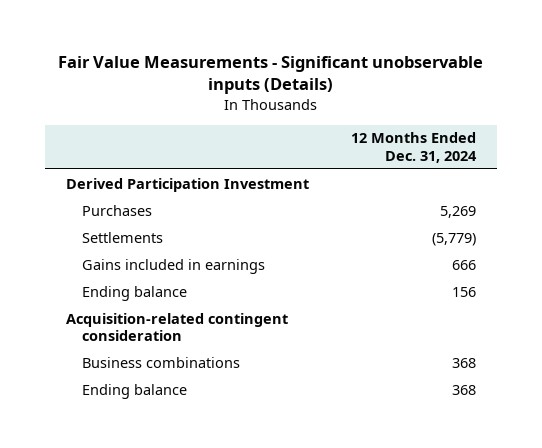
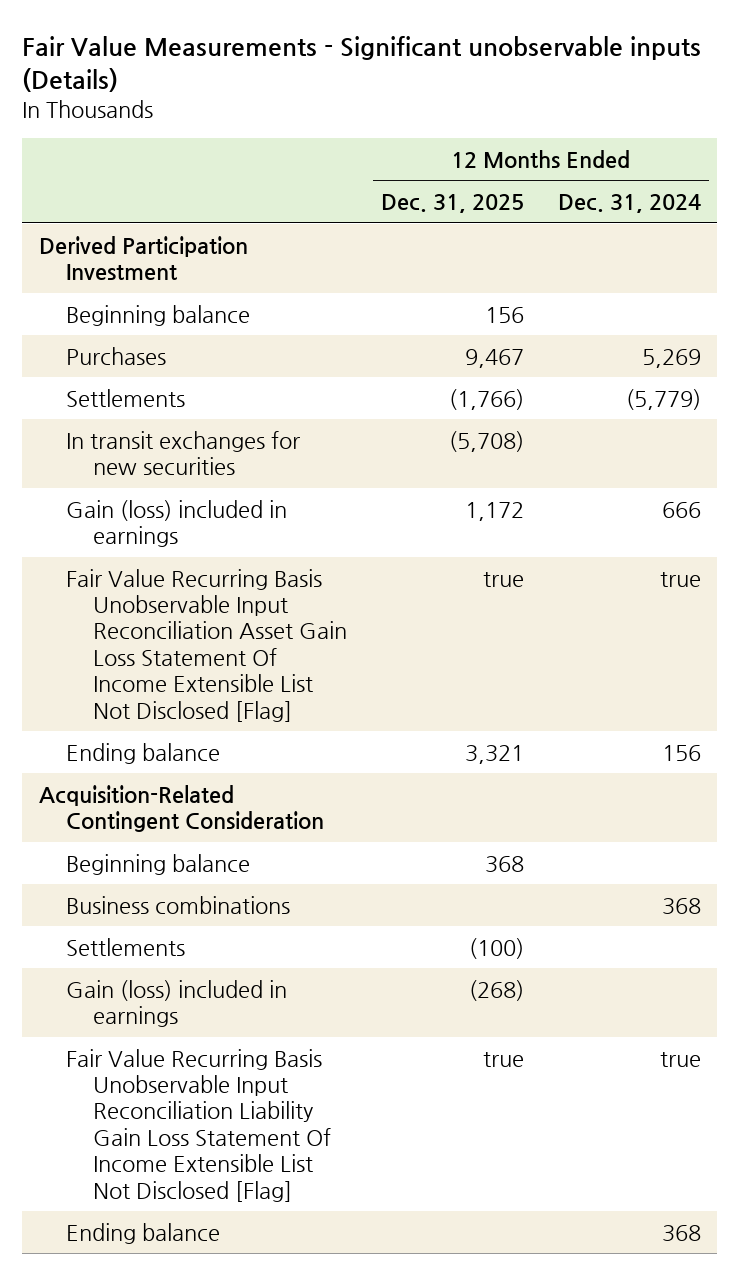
none -> [380,193,524,213] Dec. 31, 2025
none -> [65,304,250,326] Beginning balance
none -> [65,430,300,476] In transit exchanges for new securities
[82,258,266,274] Gains included in earnings -> [65,499,287,548] Gain (loss) included in earnings
none -> [65,568,348,722] Fair Value Recurring Basis Unobservable Input Reconciliation Asset Gain Loss Statement Of Income Extensible List Not Disclosed [Flag]
[66,312,289,342] Acquisition-related contingent consideration -> [38,784,324,833] Acquisition-Related Contingent Consideration
none -> [65,853,250,875] Beginning balance
none -> [65,937,185,956] Settlements
none -> [65,979,287,1028] Gain (loss) included in earnings
none -> [65,1048,332,1202] Fair Value Recurring Basis Unobservable Input Reconciliation Liability Gain Loss Statement Of Income Extensible List Not Disclosed [Flag]

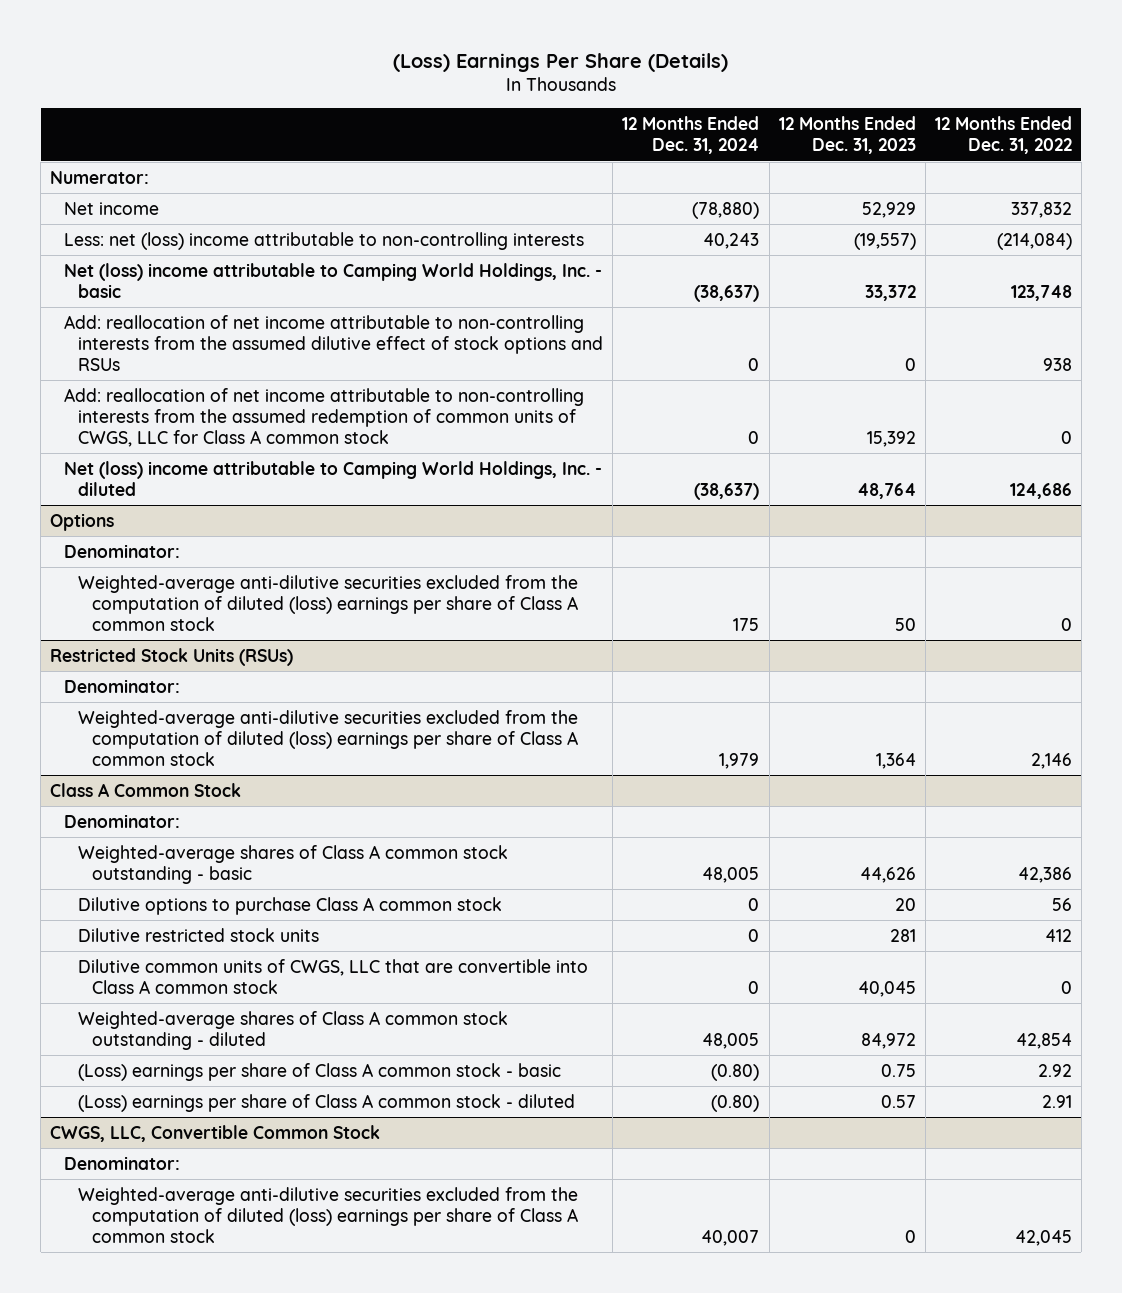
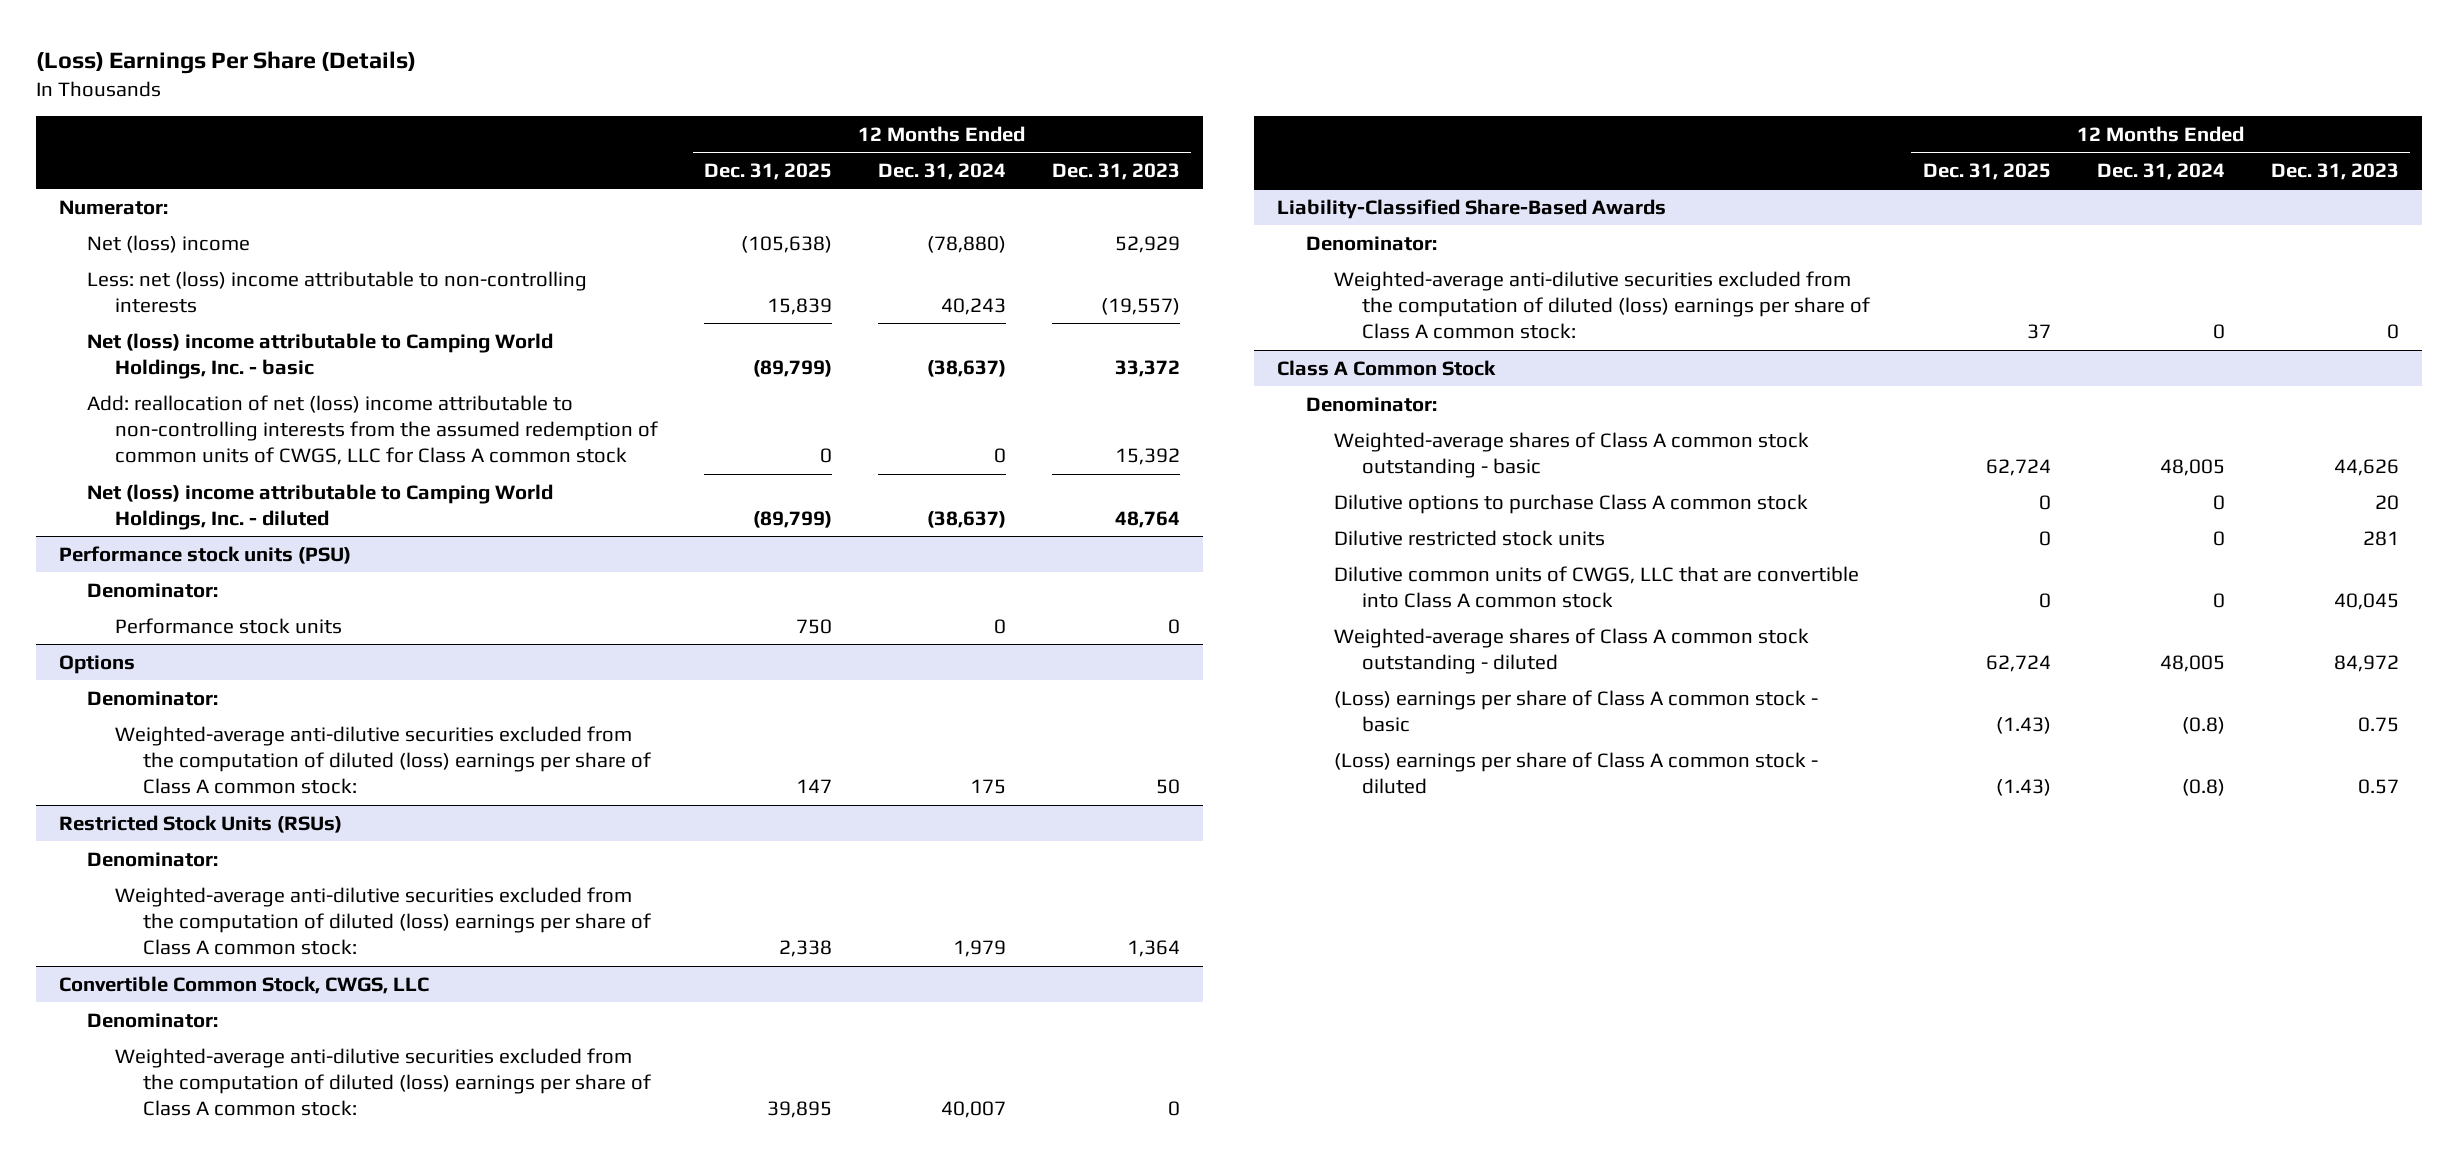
[934,116,1072,155] 12 Months Ended Dec. 31, 2022 -> none
none -> [704,162,833,180] Dec. 31, 2025
[64,201,160,215] Net income -> [86,234,250,253] Net (loss) income
[64,314,604,371] Add: reallocation of net income attributable to non-controlling interests from the assumed dilutive effect of stock options and RSUs -> none
[64,387,585,447] Add: reallocation of net income attributable to non-controlling interests from the assumed redemption of common units of CWGS, LLC for Class A common stock -> [86,394,659,466] Add: reallocation of net (loss) income attributable to non-controlling interests from the assumed redemption of common units of CWGS, LLC for Class A common stock
none -> [58,545,351,564] Performance stock units (PSU)
none -> [86,582,218,598] Denominator:
none -> [115,617,343,634] Performance stock units
[78,574,579,631] Weighted-average anti-dilutive securities excluded from the computation of diluted (loss) earnings per share of Class A common stock -> [115,725,652,795] Weighted-average anti-dilutive securities excluded from the computation of diluted (loss) earnings per share of Class A common stock:
[78,709,579,766] Weighted-average anti-dilutive securities excluded from the computation of diluted (loss) earnings per share of Class A common stock -> [115,886,652,956] Weighted-average anti-dilutive securities excluded from the computation of diluted (loss) earnings per share of Class A common stock:
none -> [58,975,429,994] Convertible Common Stock, CWGS, LLC
none -> [86,1012,218,1028] Denominator:
none -> [115,1047,652,1117] Weighted-average anti-dilutive securities excluded from the computation of diluted (loss) earnings per share of Class A common stock:
none -> [1277,198,1667,219] Liability-Classified Share-Based Awards
none -> [1305,235,1437,251] Denominator:
none -> [1333,270,1870,340] Weighted-average anti-dilutive securities excluded from the computation of diluted (loss) earnings per share of Class A common stock:
[50,1124,381,1142] CWGS, LLC, Convertible Common Stock -> none
[64,1155,181,1170] Denominator: -> none
[78,1186,579,1243] Weighted-average anti-dilutive securities excluded from the computation of diluted (loss) earnings per share of Class A common stock -> none
[711,1063,760,1081] (0.80) -> [2181,717,2225,735] (0.8)
[711,1094,760,1112] (0.80) -> [2181,779,2225,797] (0.8)

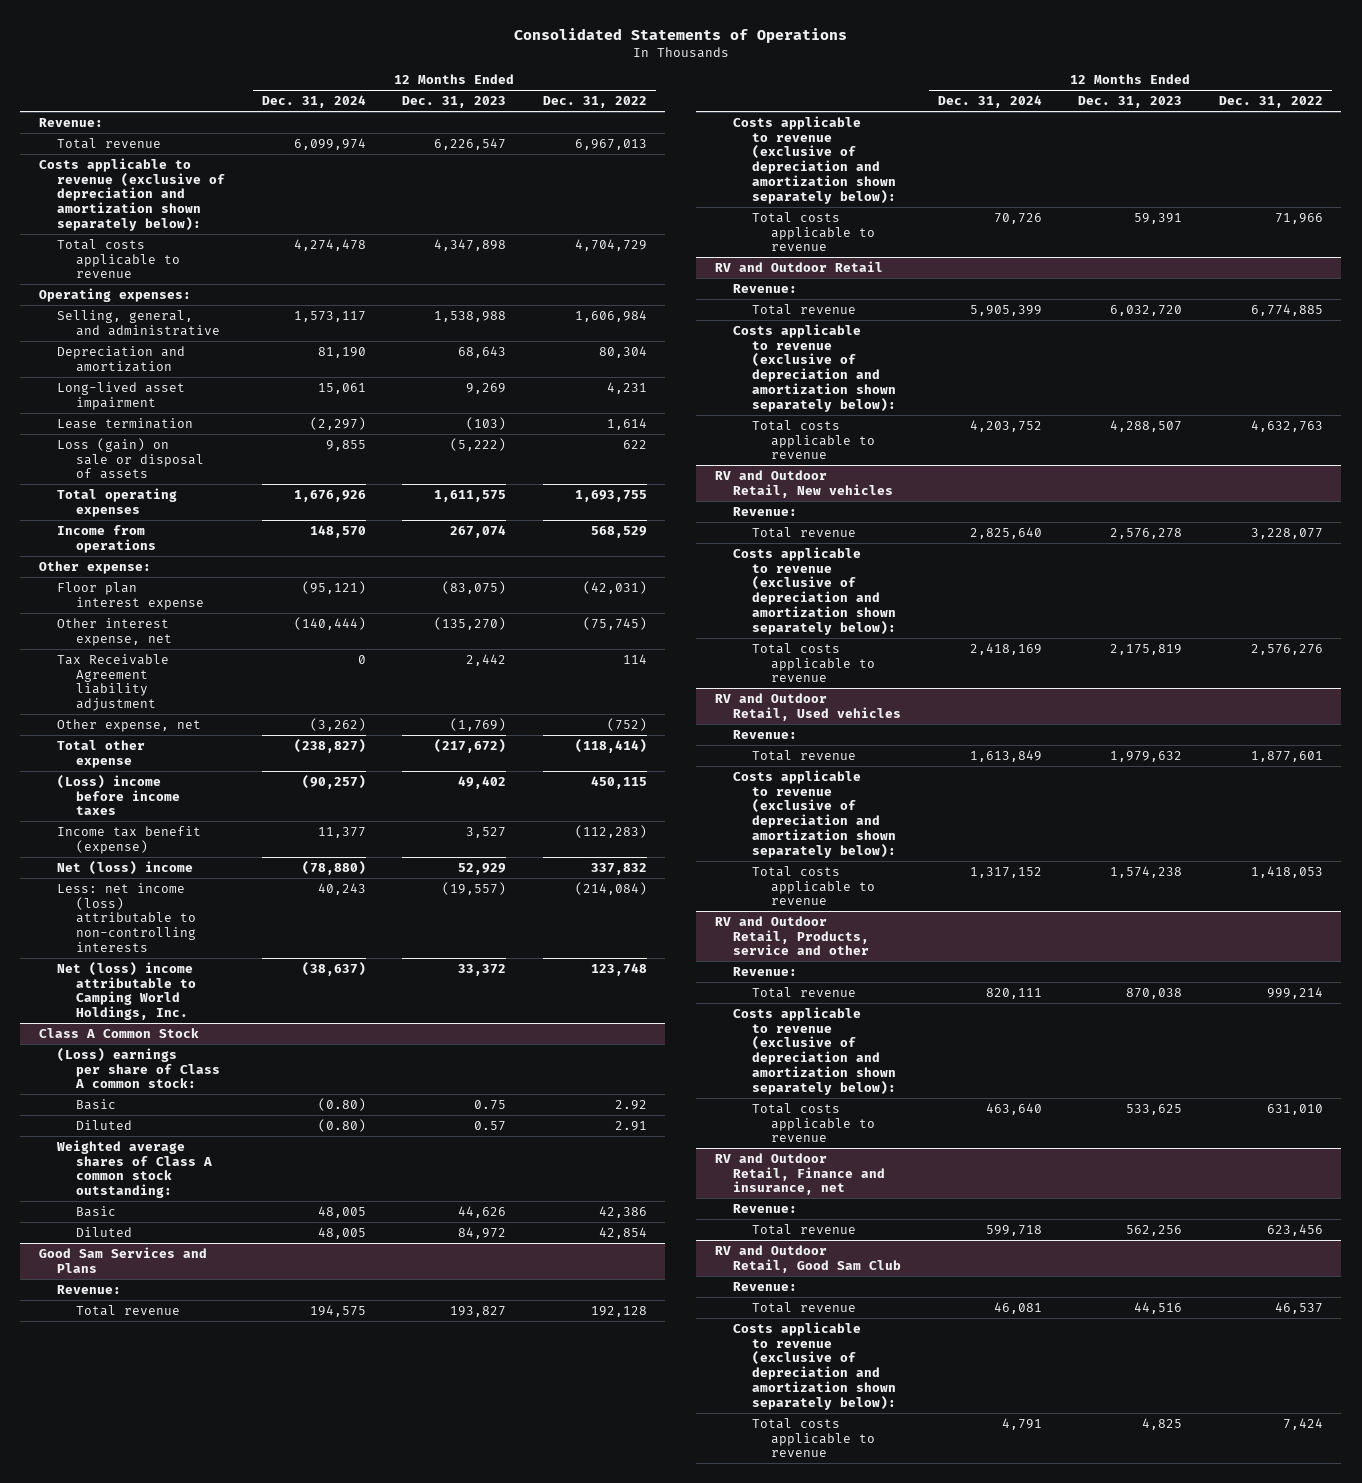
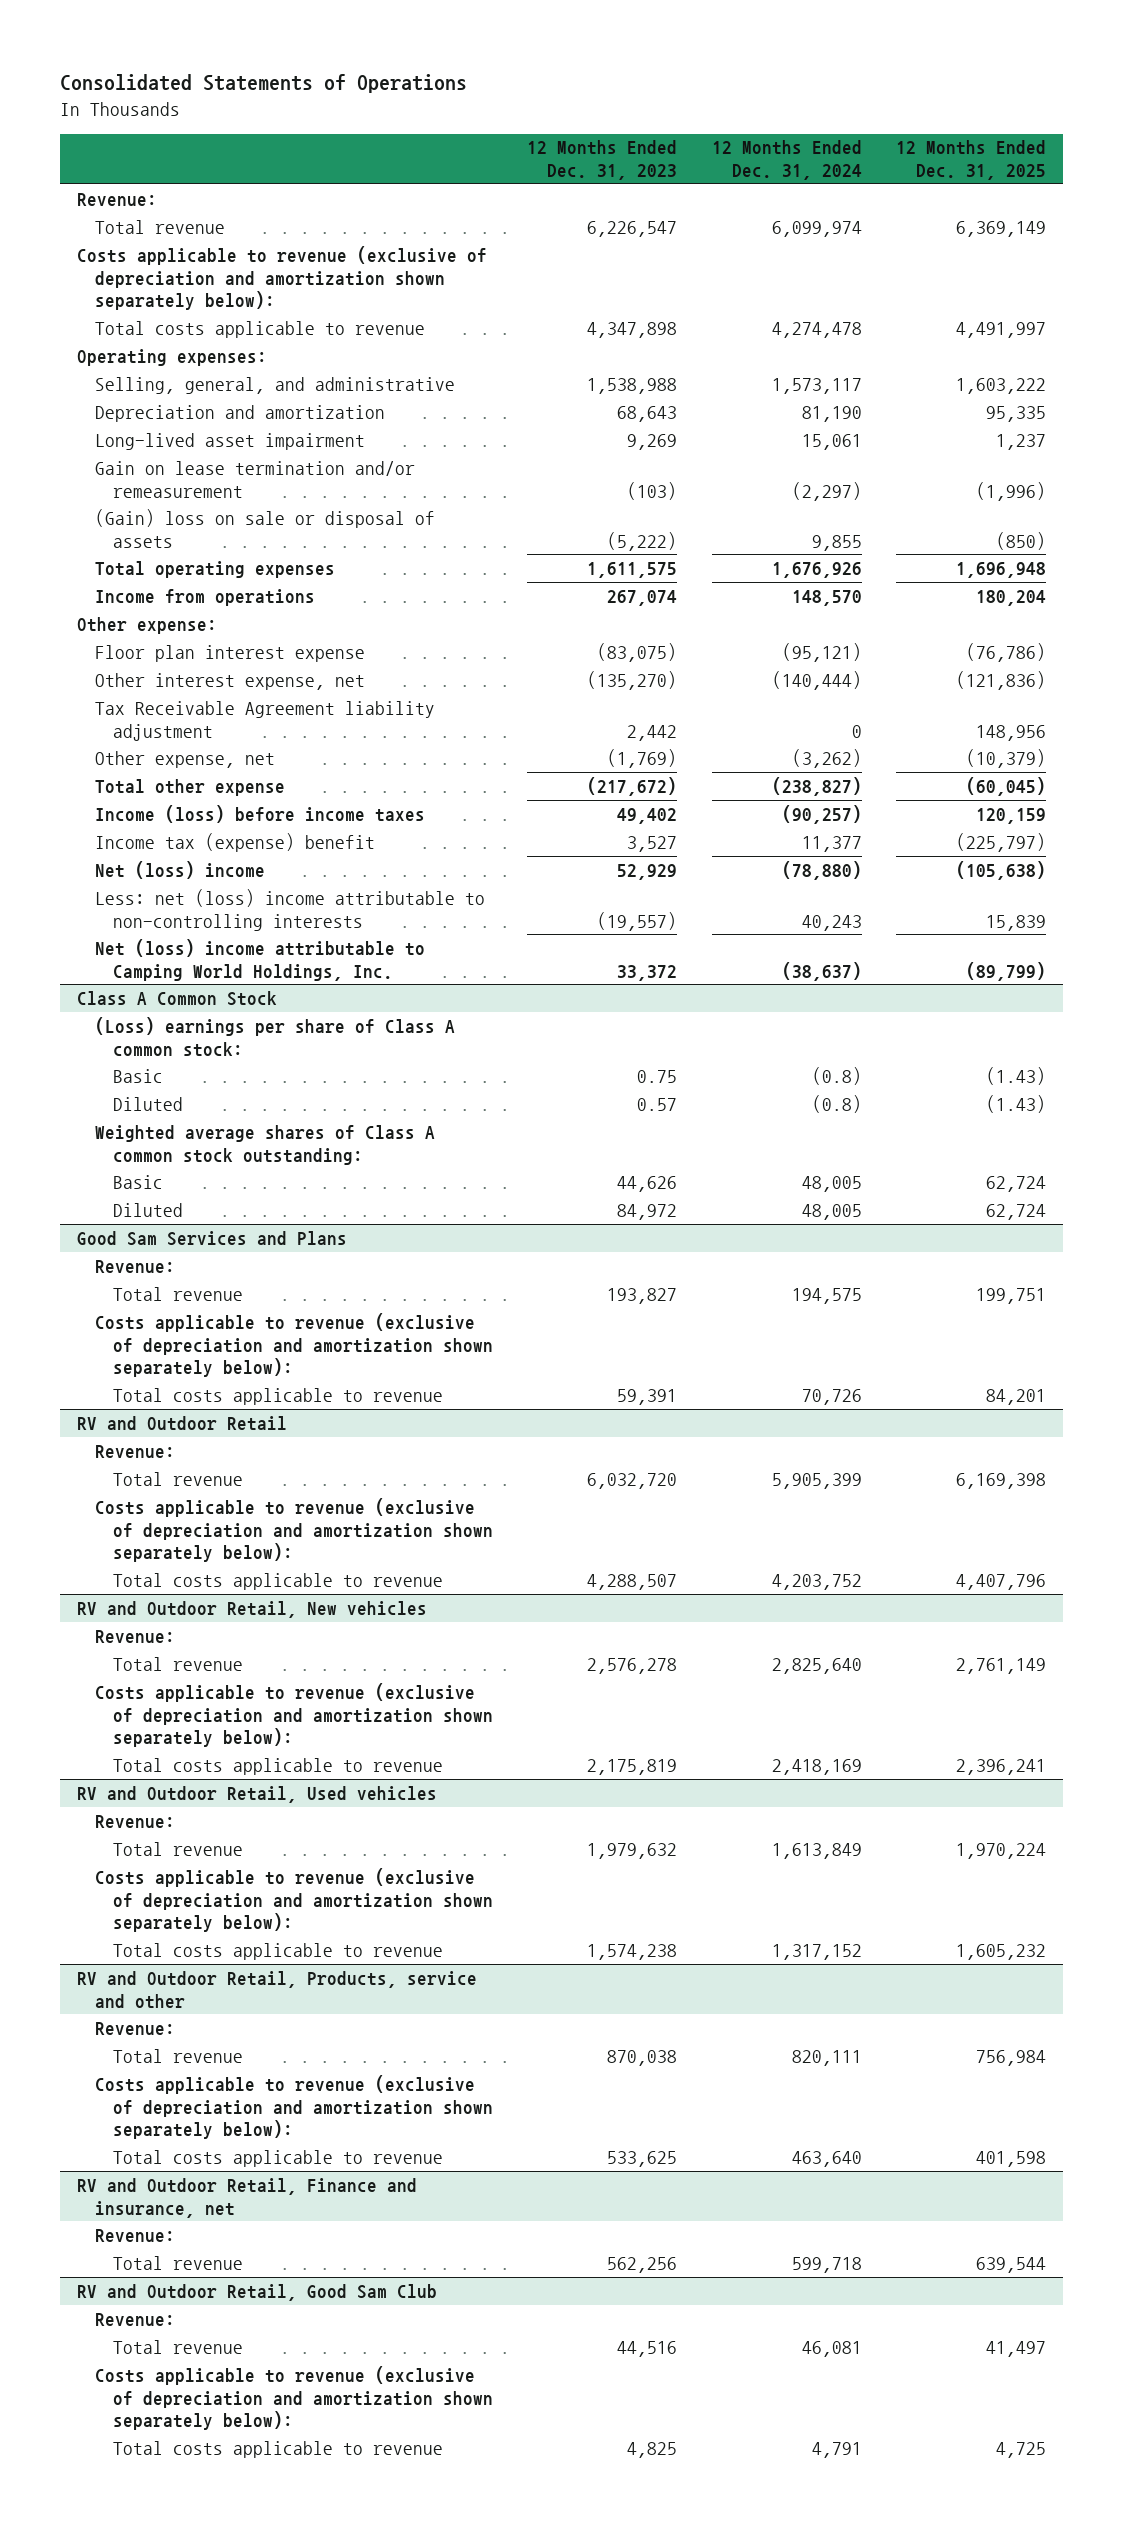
[542,96,647,109] Dec. 31, 2022 -> none
none -> [896,140,1047,181] 12 Months Ended Dec. 31, 2025
[57,417,194,429] Lease termination -> [95,460,416,498] Gain on lease termination and/or remeasurement
[57,437,205,480] Loss (gain) on sale or disposal of assets -> [95,508,436,548] (Gain) loss on sale or disposal of assets
[57,774,181,816] (Loss) income before income taxes -> [95,804,426,823] Income (loss) before income taxes
[57,825,202,854] Income tax benefit (expense) -> [95,832,376,852] Income tax (expense) benefit
[57,882,197,952] Less: net income (loss) attributable to non-controlling interests -> [95,888,486,931] Less: net (loss) income attributable to non-controlling interests
[317,1097,366,1111] (0.80) -> [811,1066,862,1085] (0.8)
[317,1118,366,1132] (0.80) -> [811,1094,862,1113] (0.8)

